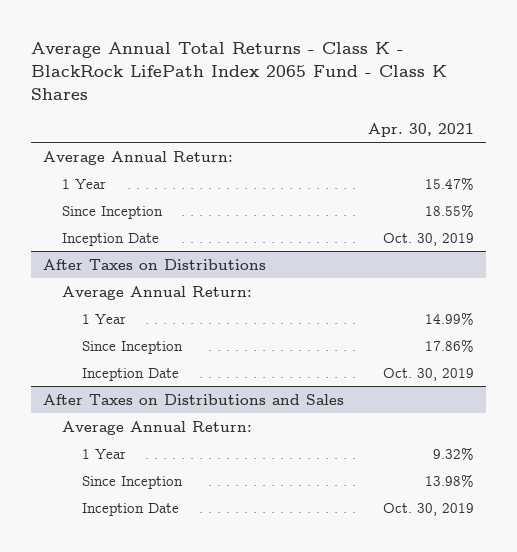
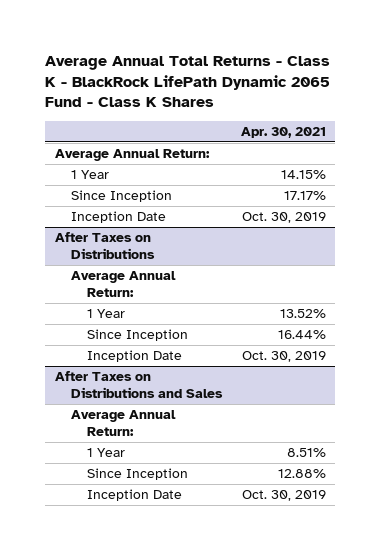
[30,41,447,101] Average Annual Total Returns - Class K - BlackRock LifePath Index 2065 Fund - Class K Shares -> [45,56,331,108] Average Annual Total Returns - Class K - BlackRock LifePath Dynamic 2065 Fund - Class K Shares
[425,176,475,190] 15.47% -> [280,170,326,180] 14.15%
[425,203,475,217] 18.55% -> [283,191,326,201] 17.17%
[425,311,475,325] 14.99% -> [279,309,326,319] 13.52%
[425,338,475,352] 17.86% -> [277,330,326,340] 16.44%
[433,446,475,460] 9.32% -> [286,448,326,458] 8.51%
[425,473,475,487] 13.98% -> [277,469,326,479] 12.88%

